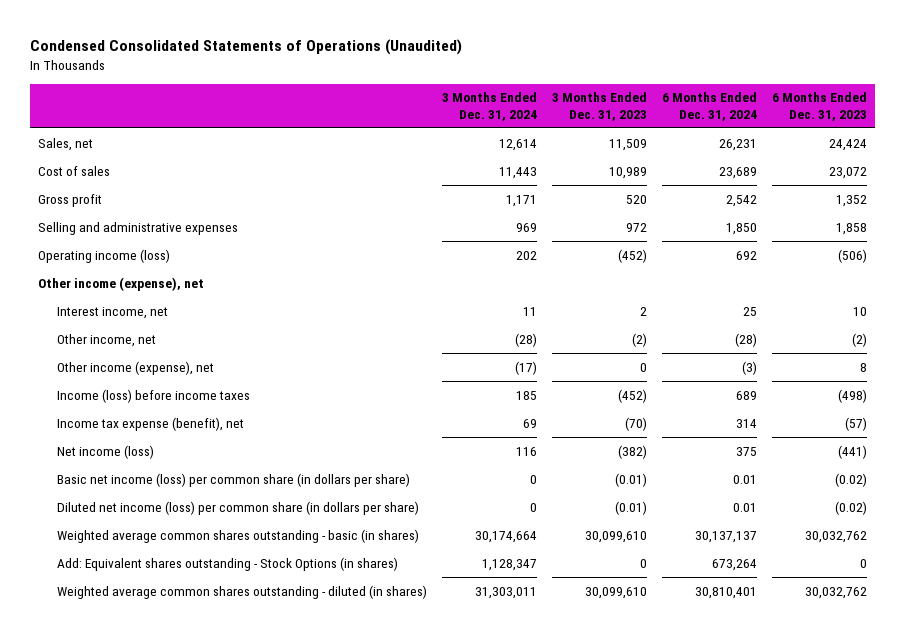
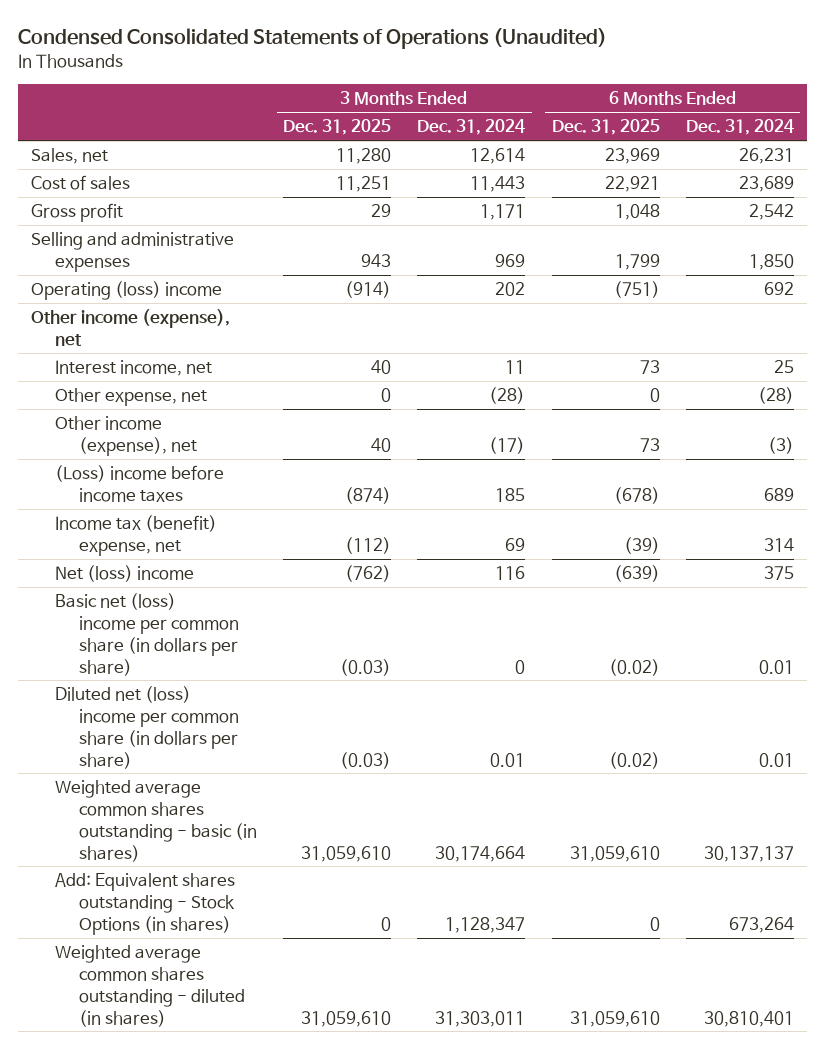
[552,92,648,122] 3 Months Ended Dec. 31, 2023 -> none
[772,92,868,122] 6 Months Ended Dec. 31, 2023 -> none
none -> [283,119,392,136] Dec. 31, 2025
none -> [551,119,660,136] Dec. 31, 2025
[37,248,170,263] Operating income (loss) -> [31,281,223,301] Operating (loss) income
[56,333,156,347] Other income, net -> [55,388,208,407] Other expense, net
[56,388,250,403] Income (loss) before income taxes -> [55,465,225,502] (Loss) income before income taxes
[56,416,244,431] Income tax expense (benefit), net -> [55,515,218,556] Income tax (benefit) expense, net
[56,444,154,459] Net income (loss) -> [55,565,195,583] Net (loss) income
[56,472,410,487] Basic net income (loss) per common share (in dollars per share) -> [55,593,240,676] Basic net (loss) income per common share (in dollars per share)
[56,500,419,515] Diluted net income (loss) per common share (in dollars per share) -> [55,686,240,769] Diluted net (loss) income per common share (in dollars per share)
[529,502,537,512] 0 -> [490,752,526,767] 0.01

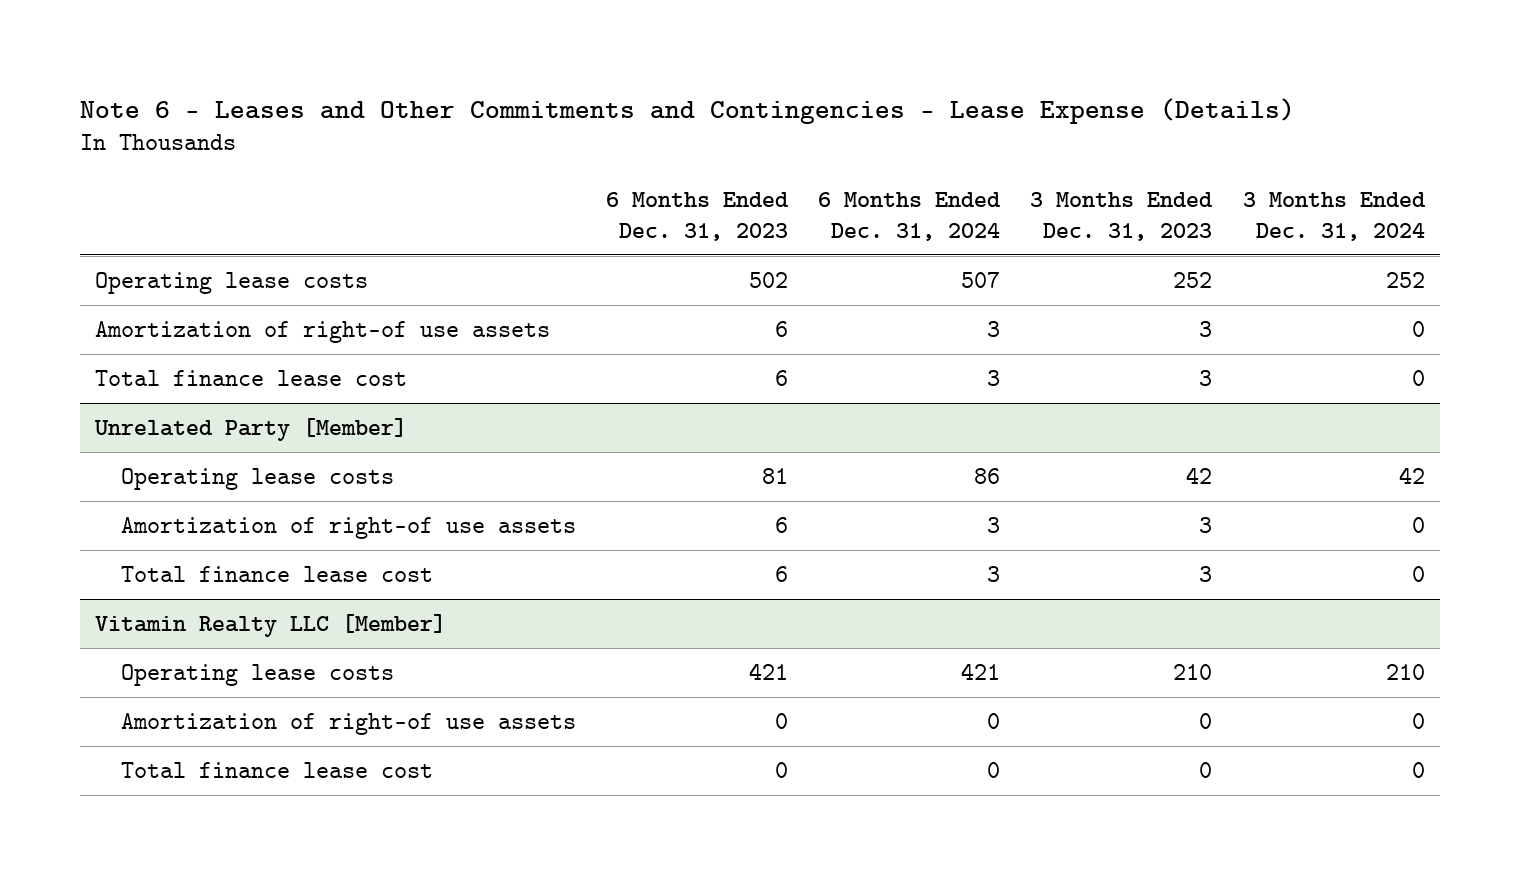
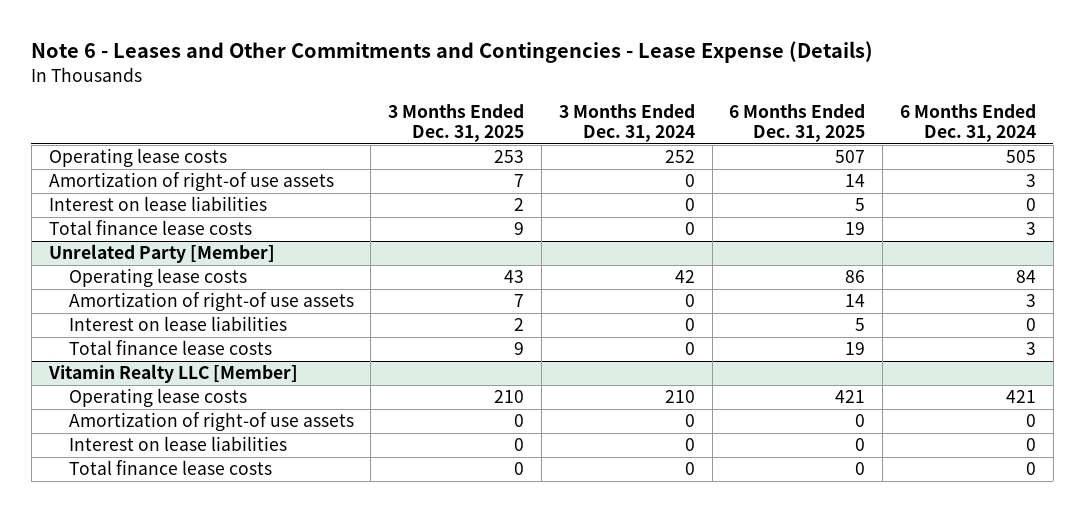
[606,191,790,241] 6 Months Ended Dec. 31, 2023 -> none
[1030,191,1214,241] 3 Months Ended Dec. 31, 2023 -> none
none -> [388,103,525,142] 3 Months Ended Dec. 31, 2025
none -> [729,103,866,142] 6 Months Ended Dec. 31, 2025
[961,271,1001,288] 507 -> [1006,150,1037,164] 505
none -> [48,196,267,212] Interest on lease liabilities
[94,369,407,386] Total finance lease cost -> [48,220,252,236] Total finance lease costs
[974,467,1001,484] 86 -> [1016,270,1037,284] 84
none -> [68,316,287,332] Interest on lease liabilities
[121,565,434,582] Total finance lease cost -> [68,340,272,356] Total finance lease costs
none -> [68,436,287,452] Interest on lease liabilities
[121,761,434,778] Total finance lease cost -> [68,460,272,476] Total finance lease costs

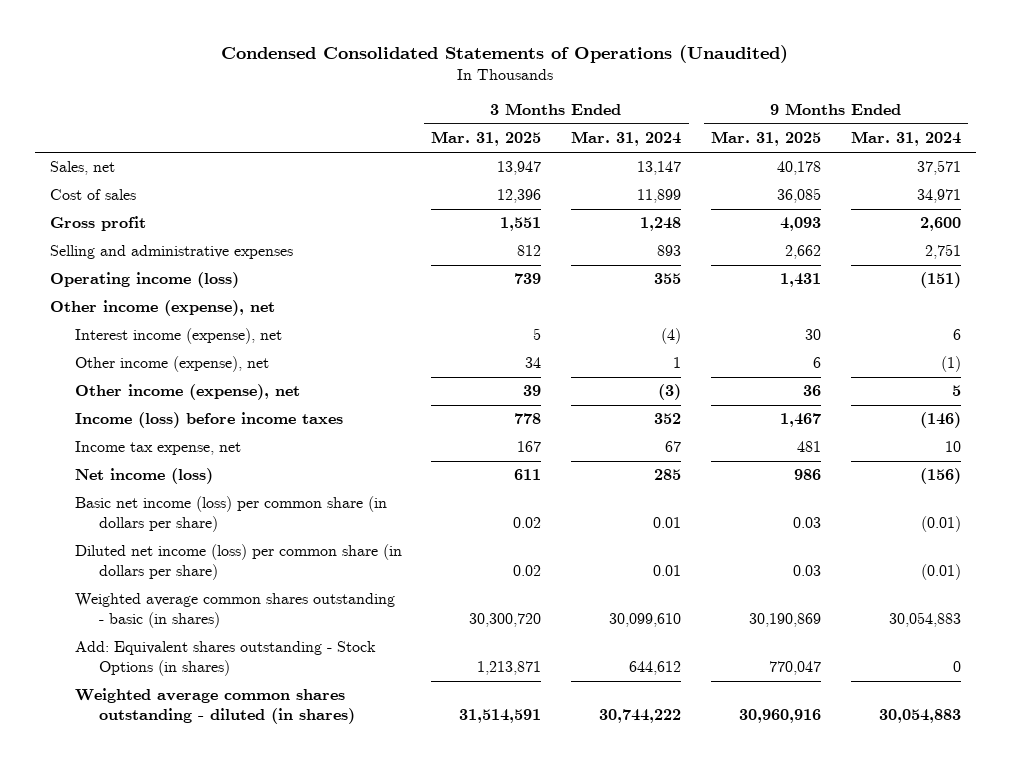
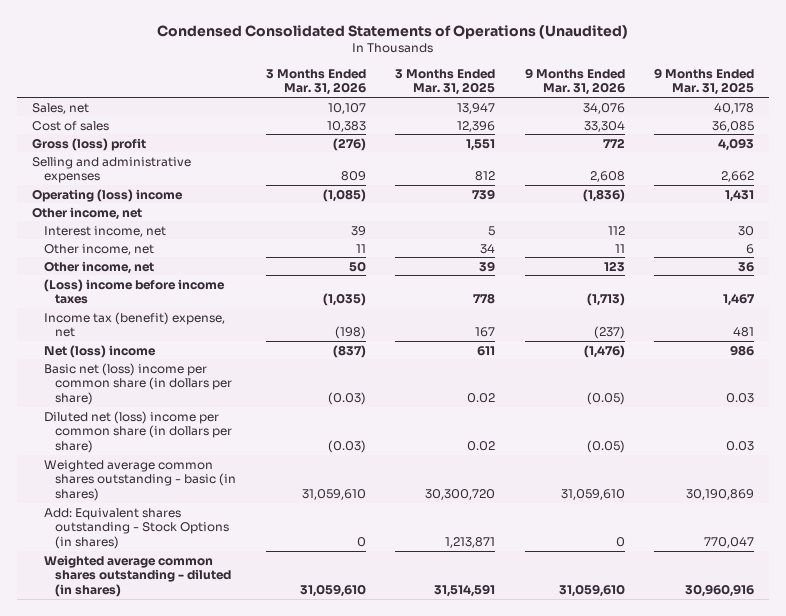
[571,131,682,147] Mar. 31, 2024 -> none
[850,131,961,147] Mar. 31, 2024 -> none
none -> [265,68,366,96] 3 Months Ended Mar. 31, 2026
none -> [524,67,625,96] 9 Months Ended Mar. 31, 2026
[50,216,147,232] Gross profit -> [31,137,146,151] Gross (loss) profit
[50,272,240,289] Operating income (loss) -> [31,188,183,202] Operating (loss) income
[50,300,276,317] Other income (expense), net -> [31,206,142,220] Other income, net
[74,328,282,345] Interest income (expense), net -> [43,225,166,237] Interest income, net
[74,356,269,373] Other income (expense), net -> [43,243,154,255] Other income, net
[74,384,300,401] Other income (expense), net -> [43,260,154,274] Other income, net
[74,412,343,429] Income (loss) before income taxes -> [43,278,225,305] (Loss) income before income taxes
[74,441,241,456] Income tax expense, net -> [43,311,225,338] Income tax (benefit) expense, net
[74,468,213,485] Net income (loss) -> [43,344,156,358] Net (loss) income
[74,496,387,533] Basic net income (loss) per common share (in dollars per share) -> [43,362,233,406] Basic net (loss) income per common share (in dollars per share)
[74,544,402,581] Diluted net income (loss) per common share (in dollars per share) -> [43,410,233,454] Diluted net (loss) income per common share (in dollars per share)

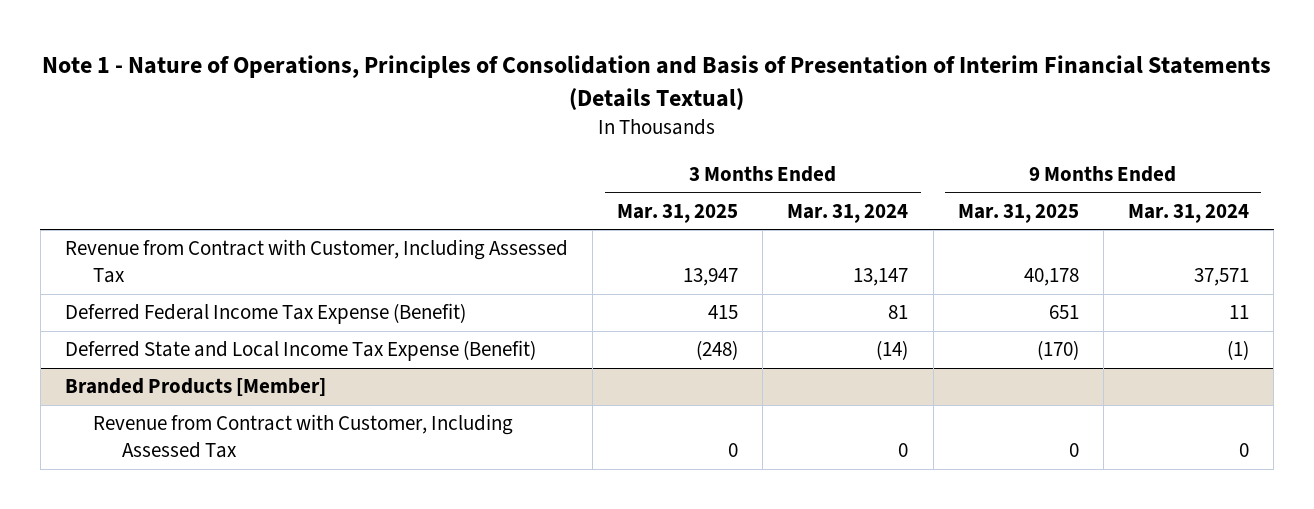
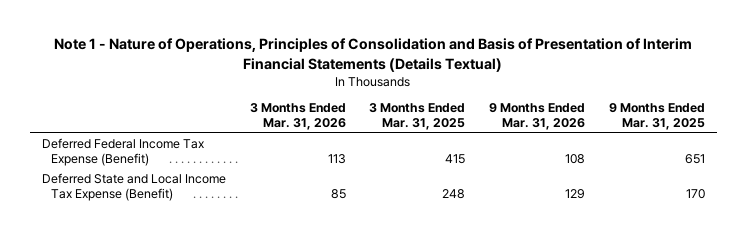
[787,203,909,223] Mar. 31, 2024 -> none
[1128,203,1250,223] Mar. 31, 2024 -> none
none -> [249,103,346,131] 3 Months Ended Mar. 31, 2026
none -> [488,103,585,131] 9 Months Ended Mar. 31, 2026
[64,239,568,284] Revenue from Contract with Customer, Including Assessed Tax -> none
[64,378,326,397] Branded Products [Member] -> none
[93,414,514,459] Revenue from Contract with Customer, Including Assessed Tax -> none
[696,340,739,361] (248) -> [442,189,466,200] 248
[1036,340,1079,361] (170) -> [685,189,705,200] 170

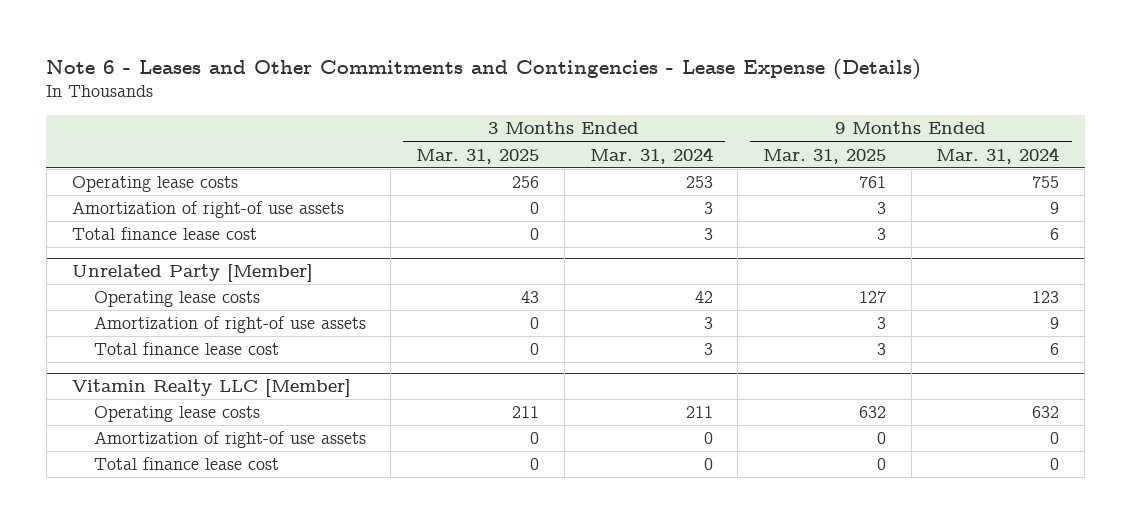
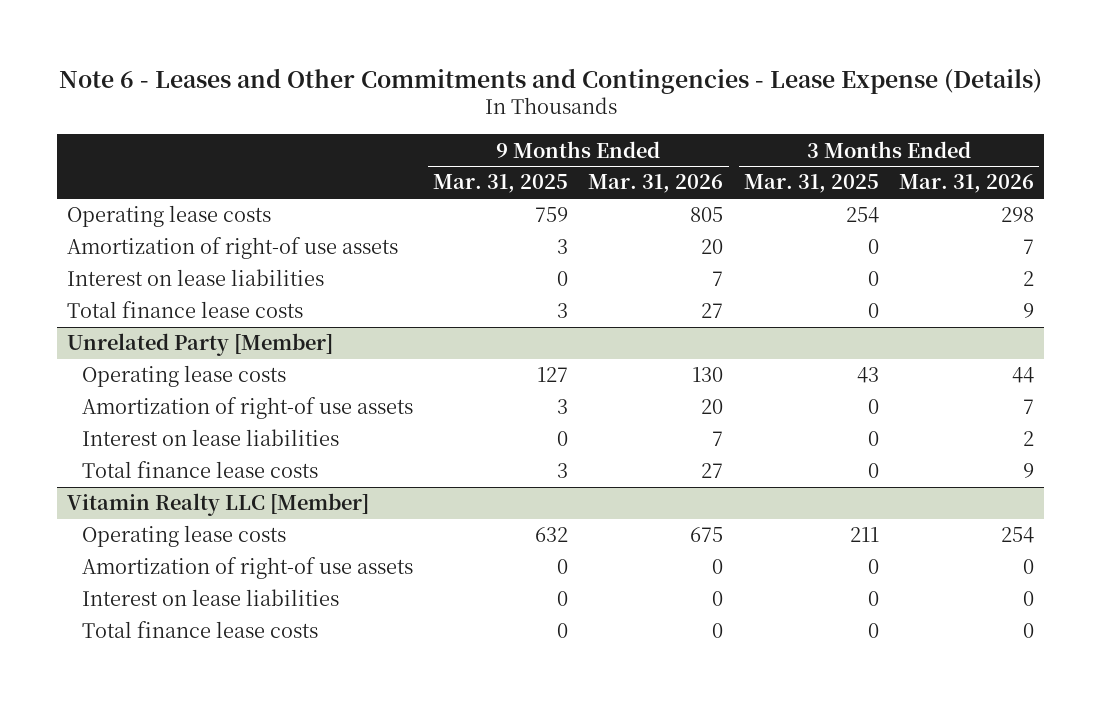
[589,146,713,164] Mar. 31, 2024 -> none
[936,146,1060,164] Mar. 31, 2024 -> none
none -> [588,174,724,194] Mar. 31, 2026
none -> [899,174,1035,194] Mar. 31, 2026
[512,176,540,189] 256 -> [845,207,879,224] 254
[858,176,886,189] 761 -> [535,207,569,223] 759
none -> [66,269,324,287] Interest on lease liabilities
[71,227,257,241] Total finance lease cost -> [66,301,303,319] Total finance lease costs
none -> [81,429,339,447] Interest on lease liabilities
[93,342,279,356] Total finance lease cost -> [81,461,318,479] Total finance lease costs
none -> [81,589,339,607] Interest on lease liabilities
[93,457,279,471] Total finance lease cost -> [81,621,318,639] Total finance lease costs

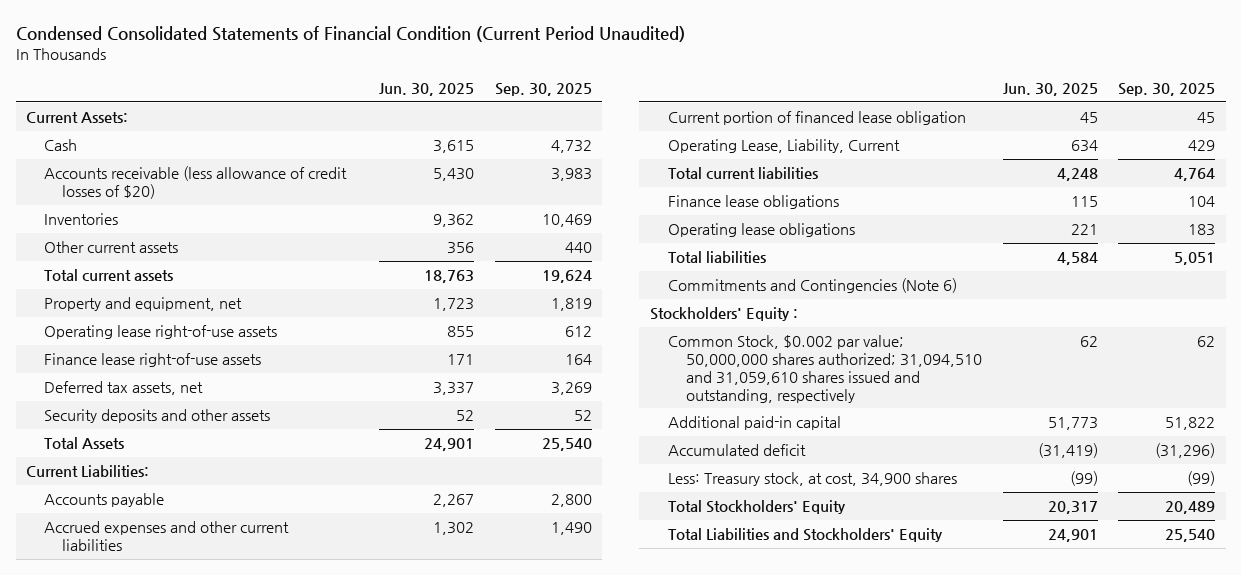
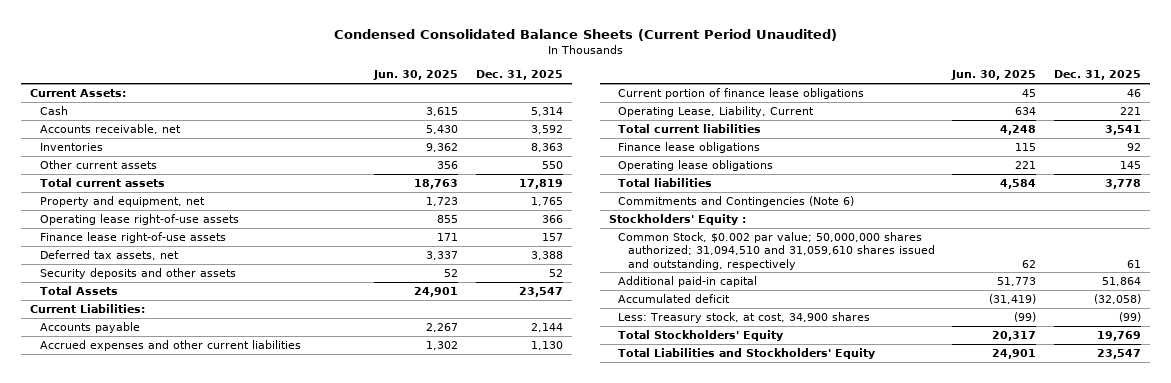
[15,25,685,42] Condensed Consolidated Statements of Financial Condition (Current Period Unaudited) -> [333,28,837,41] Condensed Consolidated Balance Sheets (Current Period Unaudited)
[494,82,592,96] Sep. 30, 2025 -> none
none -> [475,70,563,81] Dec. 31, 2025
[44,166,348,200] Accounts receivable (less allowance of credit losses of $20) -> [39,124,181,135] Accounts receivable, net
[667,111,966,126] Current portion of financed lease obligation -> [618,88,865,100] Current portion of finance lease obligations

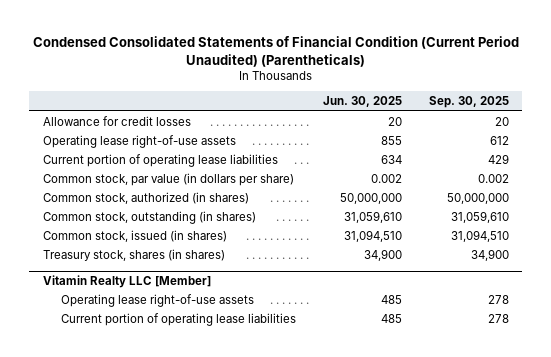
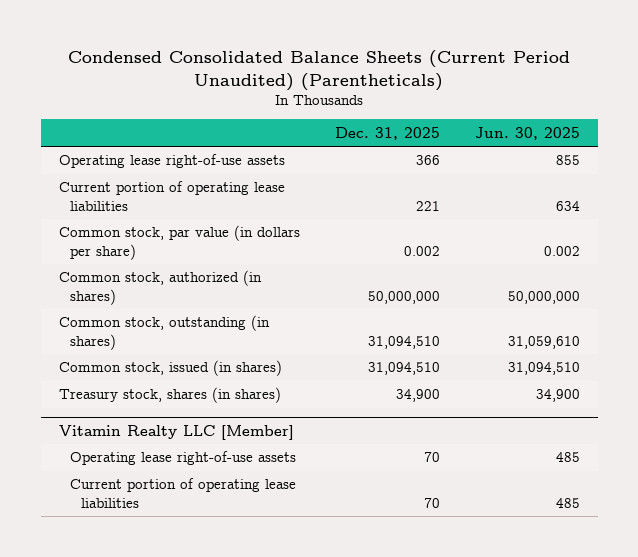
[32,35,519,67] Condensed Consolidated Statements of Financial Condition (Current Period Unaudited) (Parentheticals) -> [68,50,571,91] Condensed Consolidated Balance Sheets (Current Period Unaudited) (Parentheticals)
[428,96,509,109] Sep. 30, 2025 -> none
none -> [334,126,440,140] Dec. 31, 2025
[42,115,191,126] Allowance for credit losses -> none

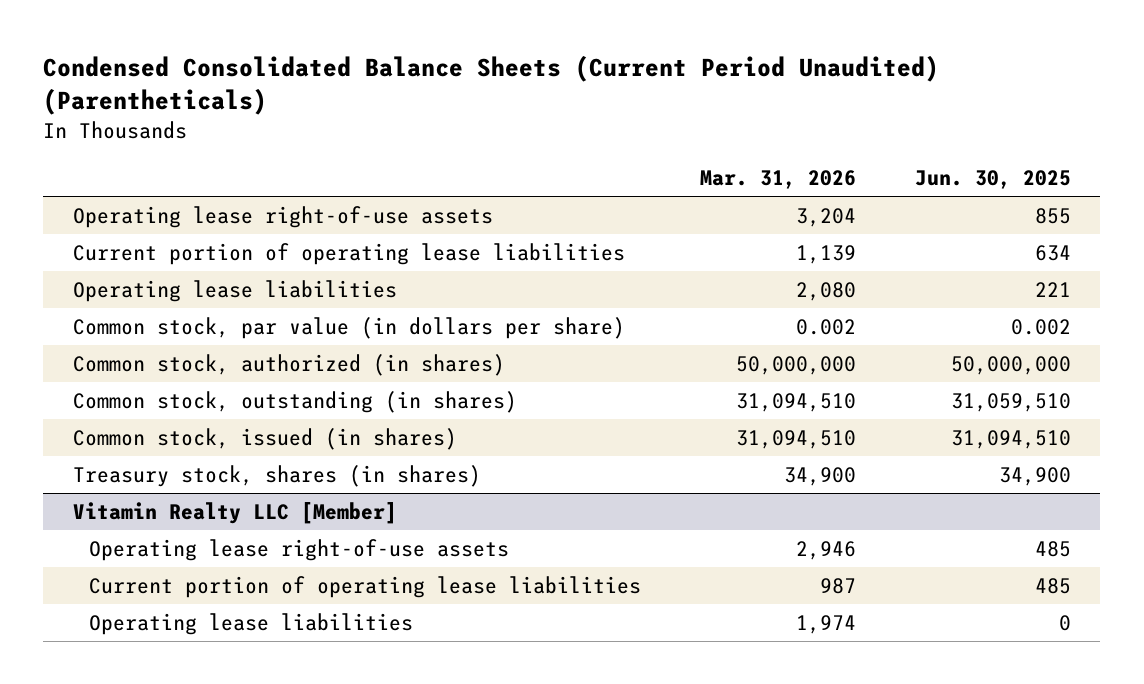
[334,126,440,140] Dec. 31, 2025 -> none
none -> [699,170,856,190] Mar. 31, 2026
none -> [73,279,398,302] Operating lease liabilities
[507,335,580,349] 31,059,610 -> [950,392,1071,412] 31,059,510
none -> [88,612,413,635] Operating lease liabilities

